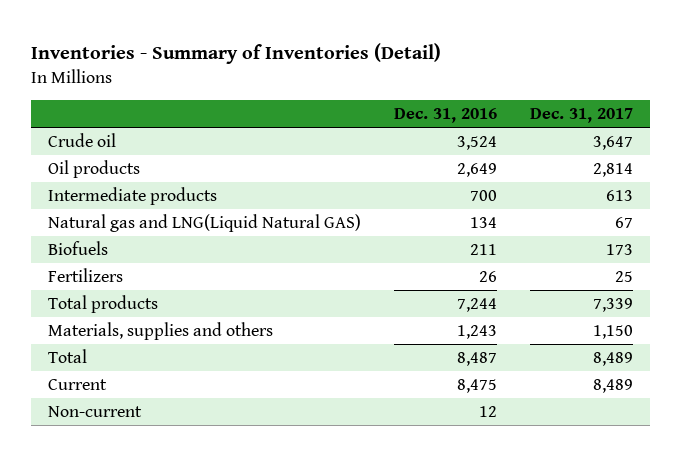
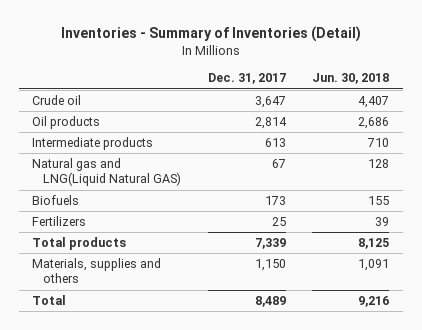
[394,108,498,124] Dec. 31, 2016 -> none
none -> [312,73,390,85] Jun. 30, 2018
[48,379,108,391] Current -> none
[48,406,143,418] Non-current -> none

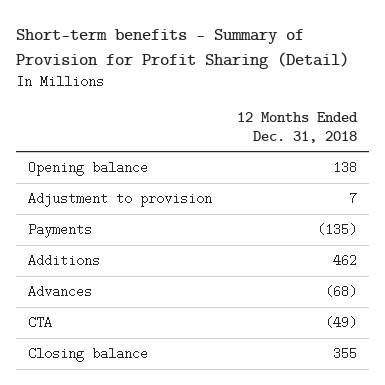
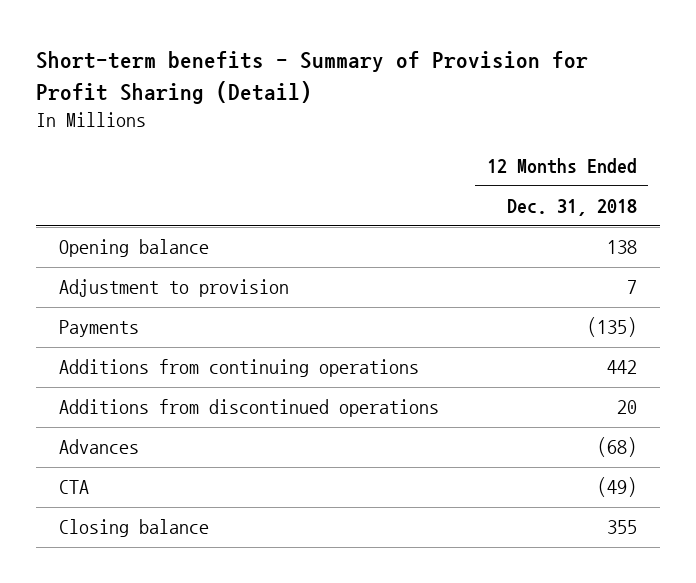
[28,254,101,268] Additions -> [59,359,420,378] Additions from continuing operations
[332,254,357,268] 462 -> [606,360,637,375] 442
none -> [59,399,440,418] Additions from discontinued operations

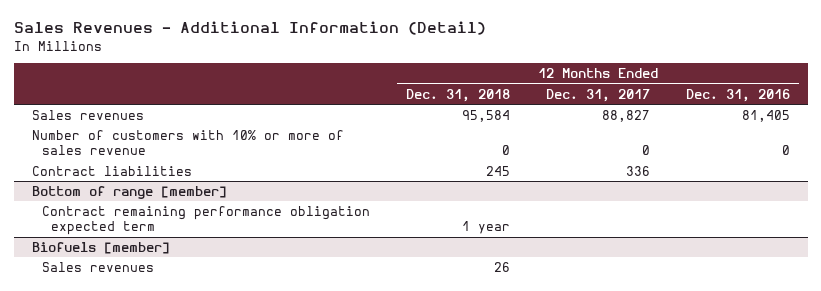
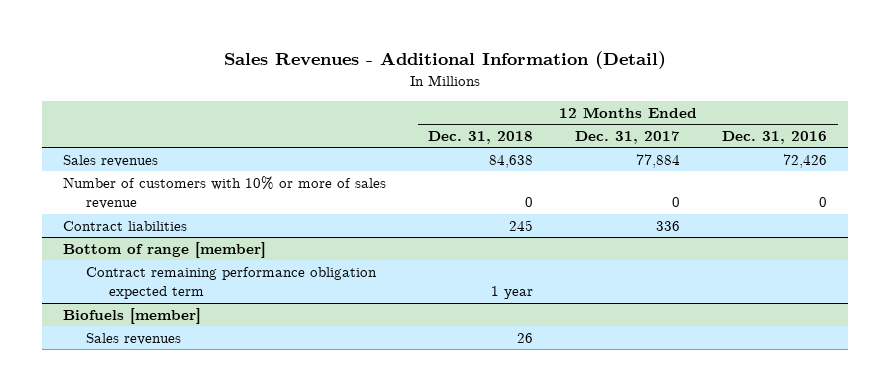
[461,110,510,123] 95,584 -> [489,154,534,168] 84,638
[601,110,650,123] 88,827 -> [636,153,681,168] 77,884
[741,110,790,123] 81,405 -> [783,153,828,168] 72,426

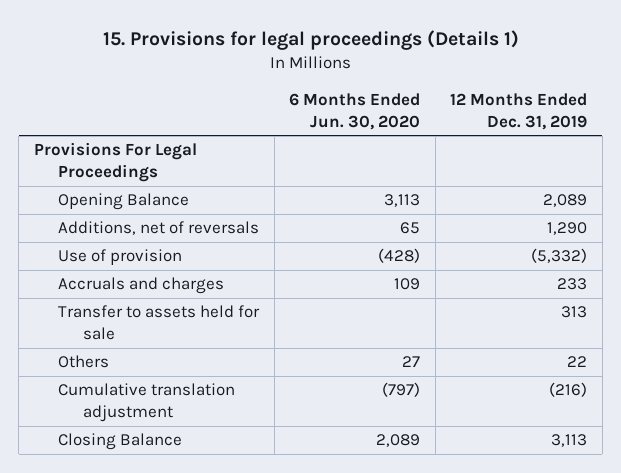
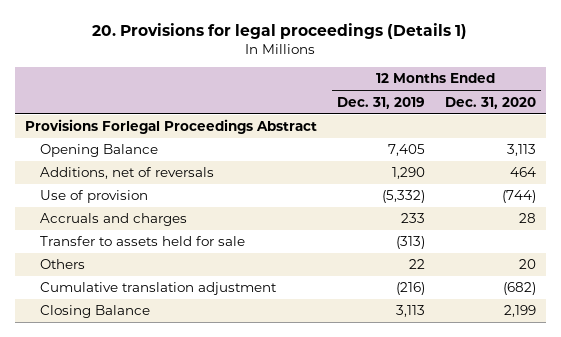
[102,30,519,51] 15. Provisions for legal proceedings (Details 1) -> [92,22,468,39] 20. Provisions for legal proceedings (Details 1)
[289,92,421,130] 6 Months Ended Jun. 30, 2020 -> none
none -> [444,96,536,109] Dec. 31, 2020
[33,142,197,183] Provisions For Legal Proceedings -> [24,119,317,135] Provisions Forlegal Proceedings Abstract
[543,194,588,208] 2,089 -> [387,144,425,157] 7,405
[561,306,588,319] 313 -> [395,236,425,250] (313)

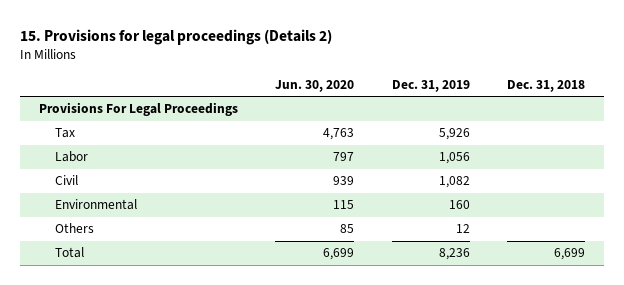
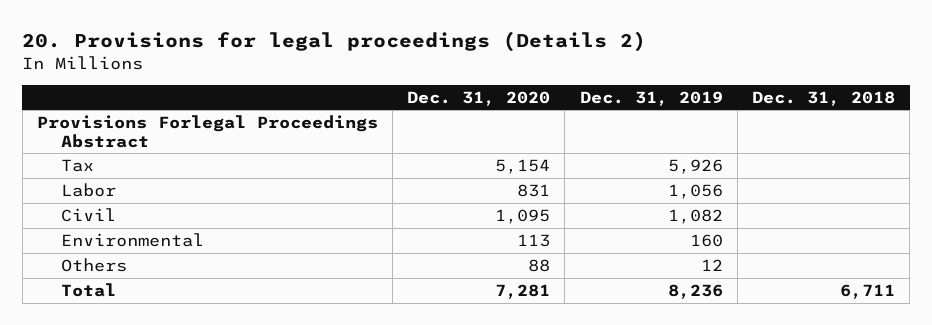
[20,29,333,46] 15. Provisions for legal proceedings (Details 2) -> [22,31,647,53] 20. Provisions for legal proceedings (Details 2)
[275,79,355,92] Jun. 30, 2020 -> none
none -> [407,90,551,106] Dec. 31, 2020
[39,102,239,117] Provisions For Legal Proceedings -> [36,114,378,148] Provisions Forlegal Proceedings Abstract
[554,248,586,261] 6,699 -> [839,283,895,299] 6,711

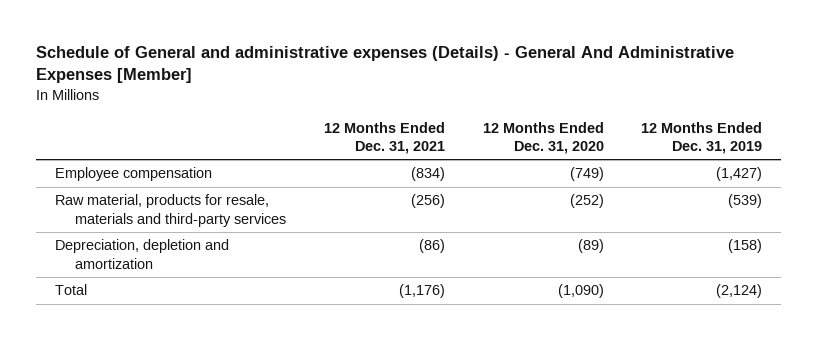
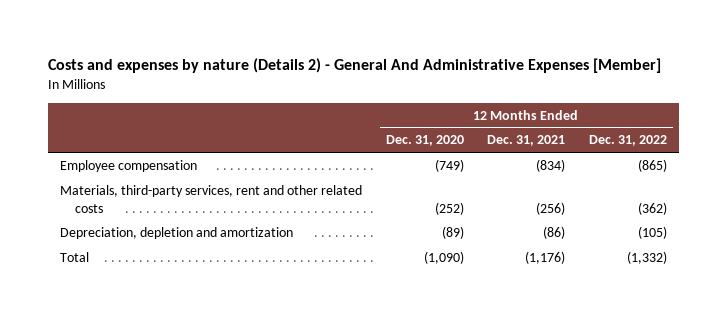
[35,46,734,84] Schedule of General and administrative expenses (Details) - General And Administrative Expenses [Member] -> [48,57,662,73] Costs and expenses by nature (Details 2) - General And Administrative Expenses [Member]
[641,121,763,154] 12 Months Ended Dec. 31, 2019 -> none
none -> [588,135,667,147] Dec. 31, 2022
[54,194,287,227] Raw material, products for resale, materials and third-party services -> [60,184,363,213] Materials, third-party services, rent and other related costs

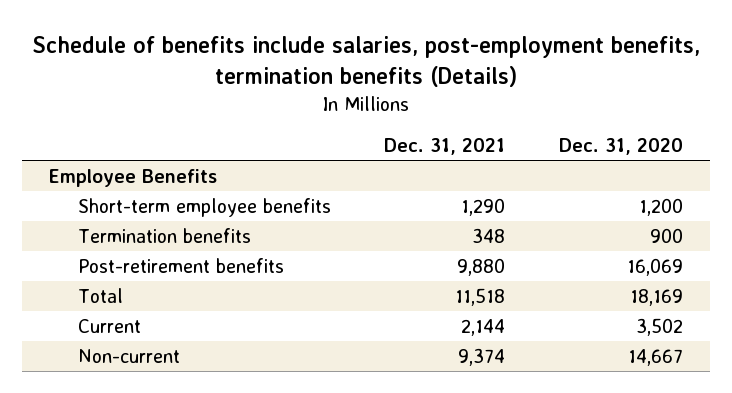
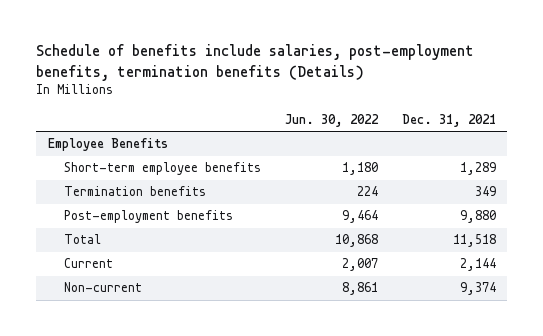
[558,137,683,155] Dec. 31, 2020 -> none
none -> [284,113,379,127] Jun. 30, 2022
[461,197,506,216] 1,290 -> [459,162,496,176] 1,289
[472,227,506,243] 348 -> [474,186,496,197] 349
[77,257,284,273] Post-retirement benefits -> [64,210,234,224] Post-employment benefits

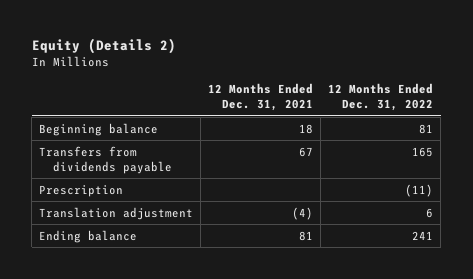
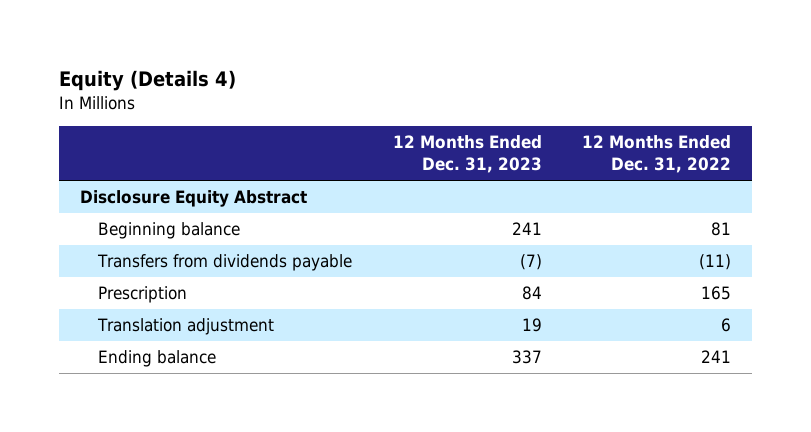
[31,38,176,55] Equity (Details 2) -> [59,69,237,91] Equity (Details 4)
[208,83,314,112] 12 Months Ended Dec. 31, 2021 -> none
none -> [392,135,542,174] 12 Months Ended Dec. 31, 2023
none -> [79,190,307,208] Disclosure Equity Abstract
[412,146,434,157] 165 -> [699,254,732,271] (11)
[405,183,434,197] (11) -> [701,286,732,301] 165

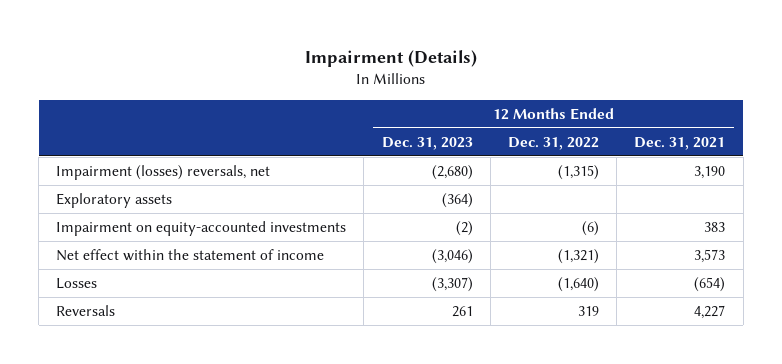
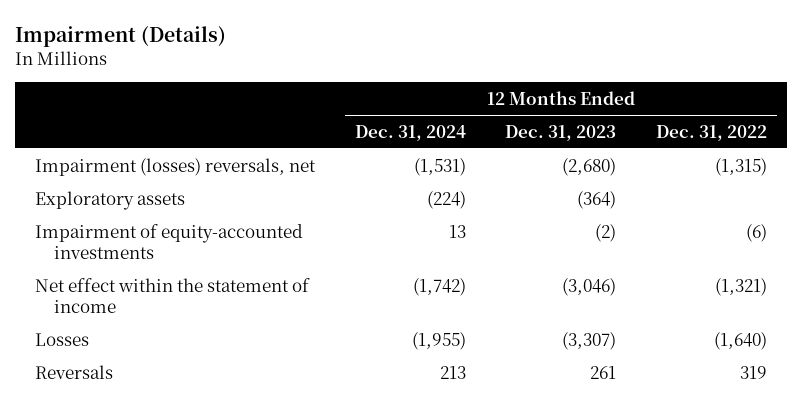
[634,136,726,150] Dec. 31, 2021 -> none
none -> [354,124,466,141] Dec. 31, 2024
[56,221,347,237] Impairment on equity-accounted investments -> [35,223,304,259] Impairment of equity-accounted investments

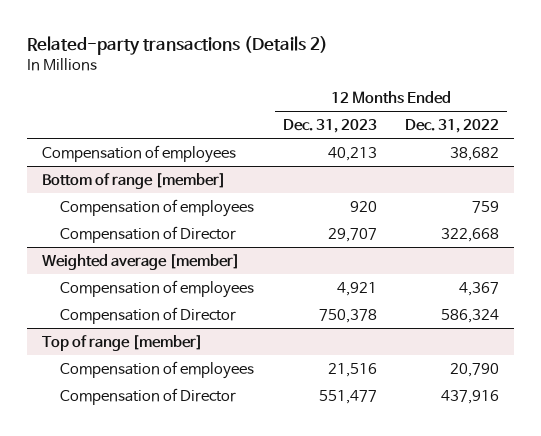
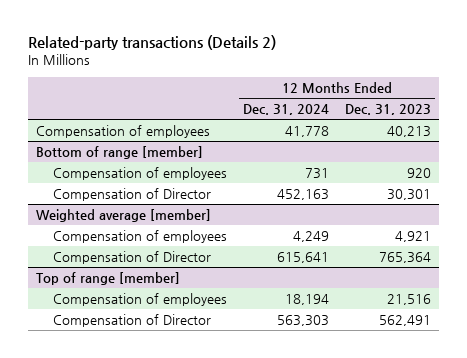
[405,119,500,134] Dec. 31, 2022 -> none
none -> [243,104,330,116] Dec. 31, 2024
[327,227,377,242] 29,707 -> [387,188,432,200] 30,301
[318,308,377,323] 750,378 -> [379,251,432,263] 765,364
[318,389,377,404] 551,477 -> [379,314,432,326] 562,491

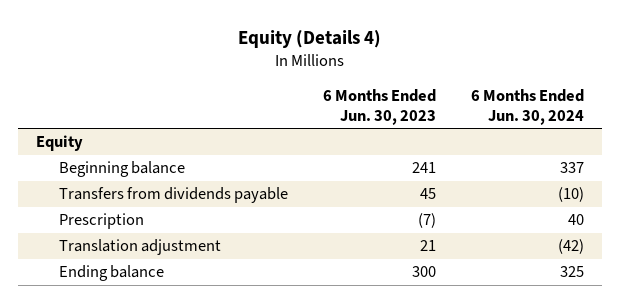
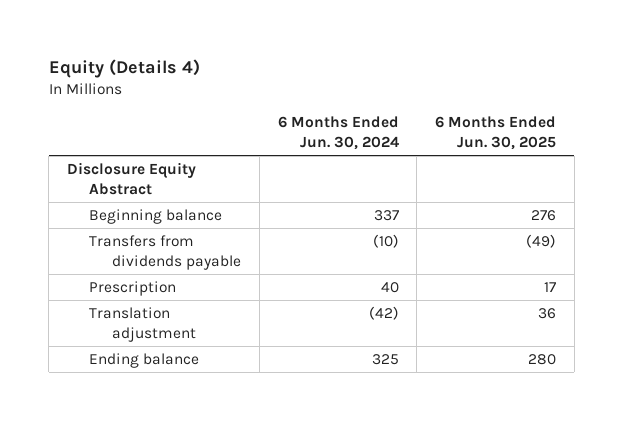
[322,89,436,125] 6 Months Ended Jun. 30, 2023 -> none
none -> [434,115,556,151] 6 Months Ended Jun. 30, 2025
[35,135,83,152] Equity -> [66,161,196,196] Disclosure Equity Abstract

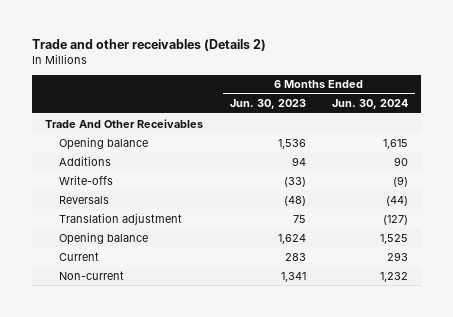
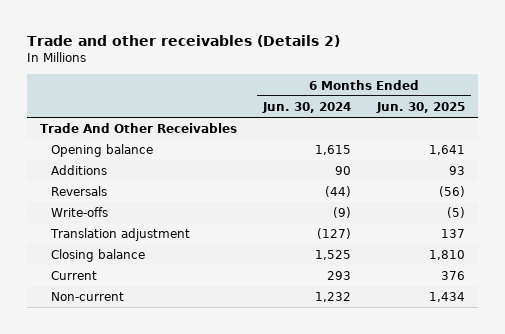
[229,99,306,110] Jun. 30, 2023 -> none
none -> [375,101,465,113] Jun. 30, 2025
[59,174,114,185] Write-offs -> [50,207,108,218] Write-offs
[59,231,149,245] Opening balance -> [50,249,145,263] Closing balance

